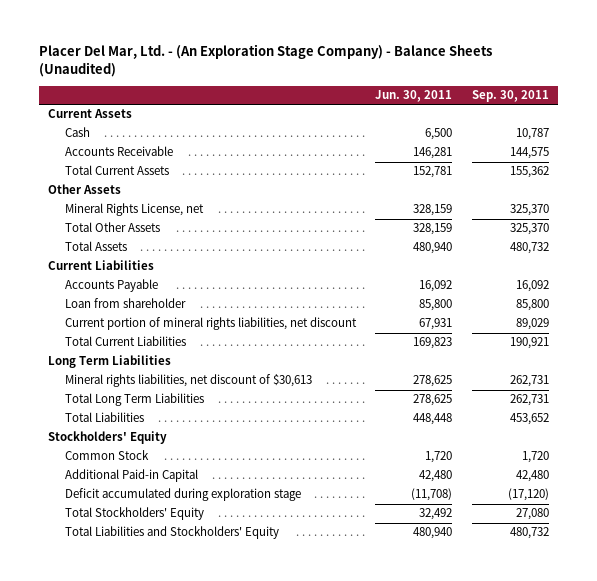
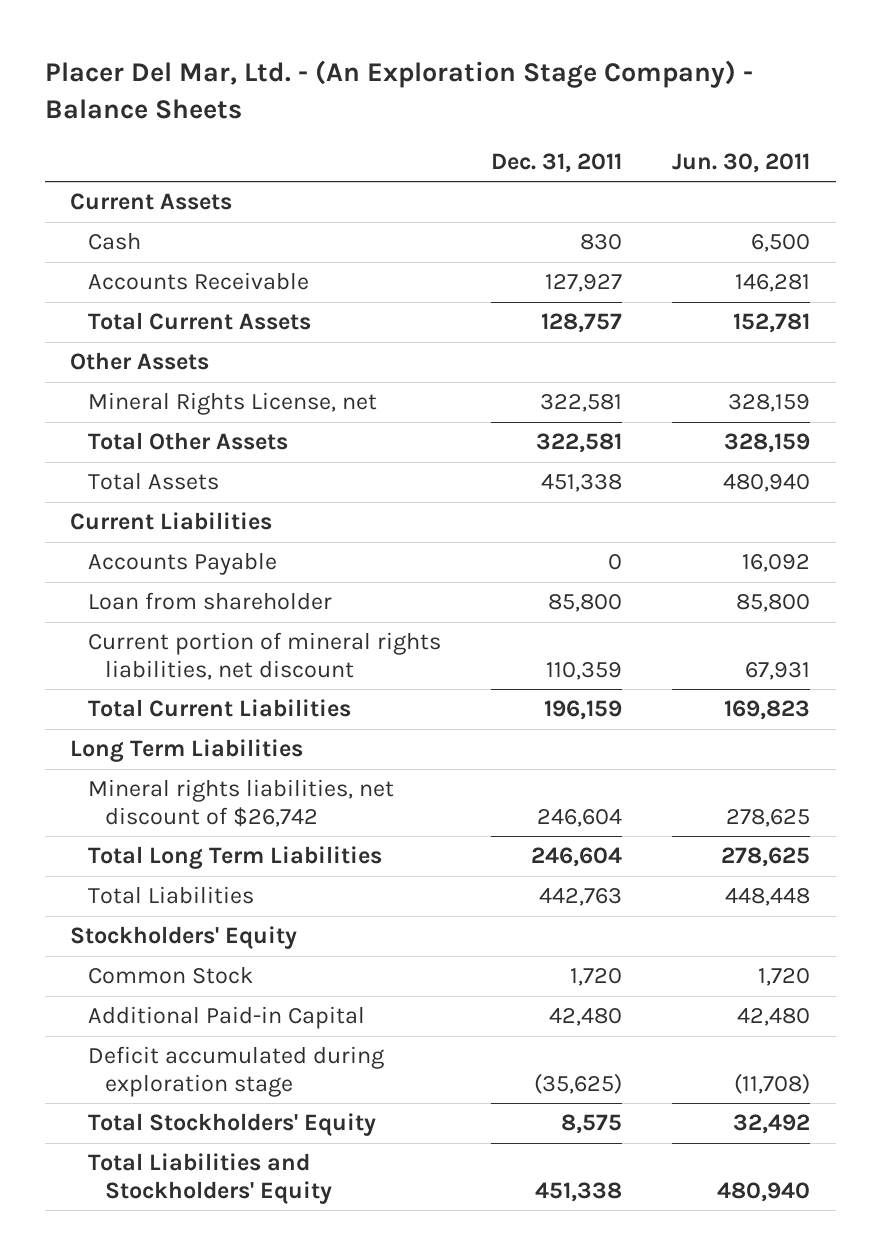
[38,44,492,78] Placer Del Mar, Ltd. - (An Exploration Stage Company) - Balance Sheets (Unaudited) -> [44,60,753,119] Placer Del Mar, Ltd. - (An Exploration Stage Company) - Balance Sheets
[471,90,549,103] Sep. 30, 2011 -> none
none -> [491,152,623,173] Dec. 31, 2011
[64,374,312,388] Mineral rights liabilities, net discount of $30,613 -> [87,779,394,827] Mineral rights liabilities, net discount of $26,742

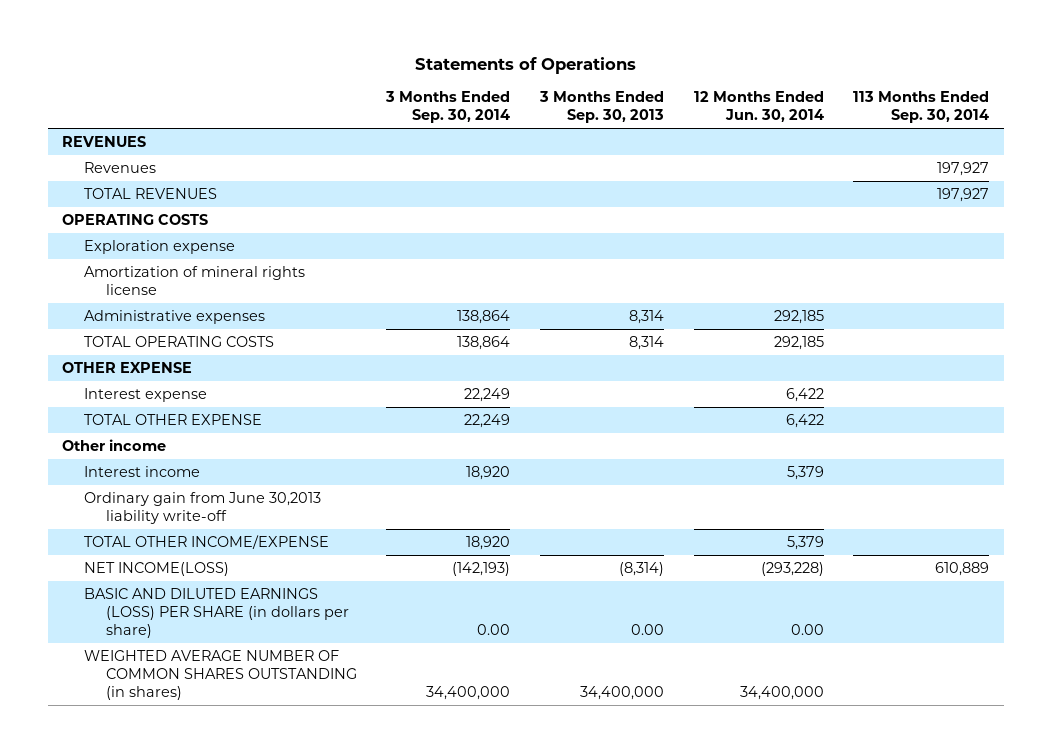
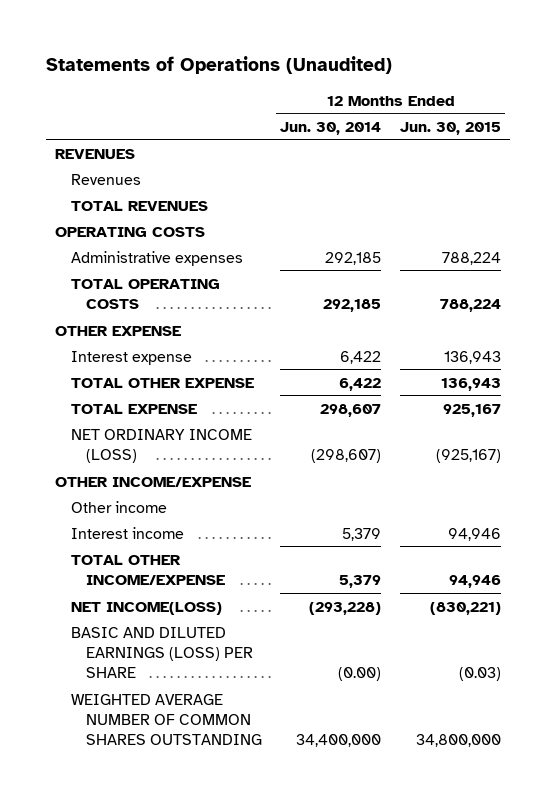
[414,56,636,74] Statements of Operations -> [45,55,392,74] Statements of Operations (Unaudited)
[385,91,511,124] 3 Months Ended Sep. 30, 2014 -> none
[539,91,665,124] 3 Months Ended Sep. 30, 2013 -> none
[853,91,990,124] 113 Months Ended Sep. 30, 2014 -> none
none -> [399,121,501,135] Jun. 30, 2015
[84,239,236,254] Exploration expense -> none
[84,265,306,296] Amortization of mineral rights license -> none
none -> [70,403,197,414] TOTAL EXPENSE
none -> [70,428,252,464] NET ORDINARY INCOME (LOSS)
none -> [55,476,252,487] OTHER INCOME/EXPENSE
[84,491,322,525] Ordinary gain from June 30,2013 liability write-off -> none
[84,587,349,639] BASIC AND DILUTED EARNINGS (LOSS) PER SHARE (in dollars per share) -> [70,626,254,679] BASIC AND DILUTED EARNINGS (LOSS) PER SHARE
[790,624,824,636] 0.00 -> [338,667,382,682] (0.00)
[84,649,357,701] WEIGHTED AVERAGE NUMBER OF COMMON SHARES OUTSTANDING (in shares) -> [70,693,263,746] WEIGHTED AVERAGE NUMBER OF COMMON SHARES OUTSTANDING

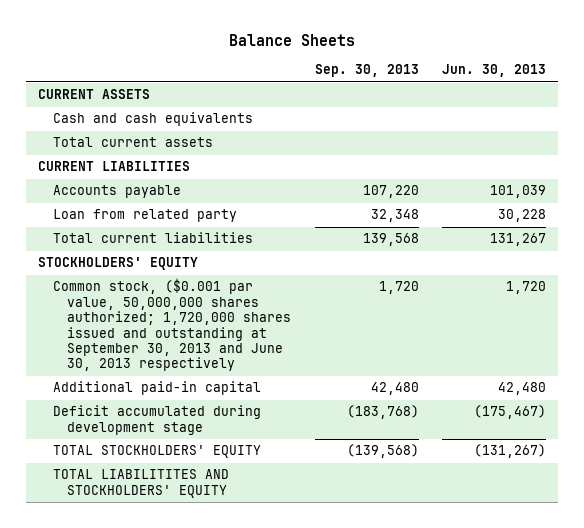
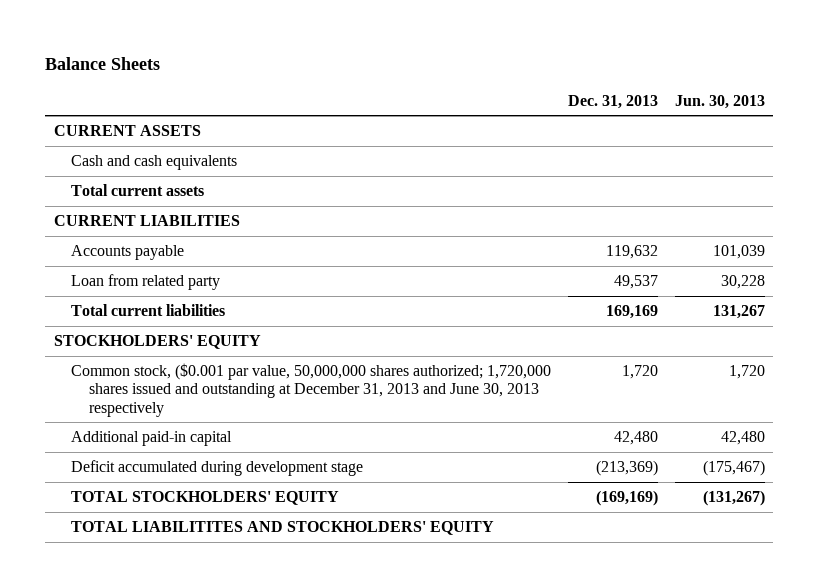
[314,64,419,78] Sep. 30, 2013 -> none
none -> [568,94,659,109] Dec. 31, 2013
[52,278,292,372] Common stock, ($0.001 par value, 50,000,000 shares authorized; 1,720,000 shares issued and outstanding at September 30, 2013 and June 30, 2013 respectively -> [71,362,552,417] Common stock, ($0.001 par value, 50,000,000 shares authorized; 1,720,000 shares issued and outstanding at December 31, 2013 and June 30, 2013 respectively

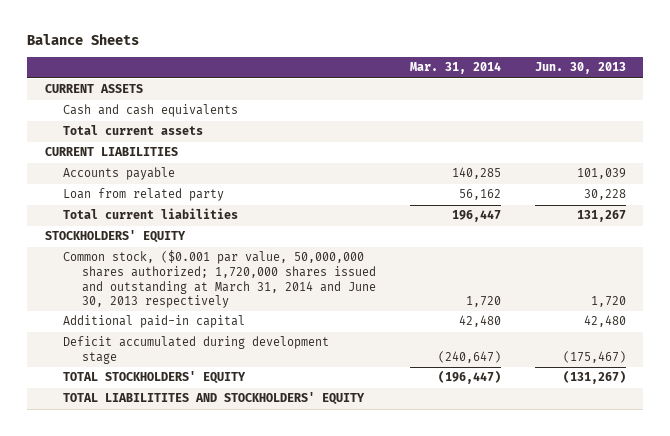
[568,94,659,109] Dec. 31, 2013 -> none
none -> [409,62,501,75] Mar. 31, 2014
[71,362,552,417] Common stock, ($0.001 par value, 50,000,000 shares authorized; 1,720,000 shares issued and outstanding at December 31, 2013 and June 30, 2013 respectively -> [63,250,376,309] Common stock, ($0.001 par value, 50,000,000 shares authorized; 1,720,000 shares issued and outstanding at March 31, 2014 and June 30, 2013 respectively

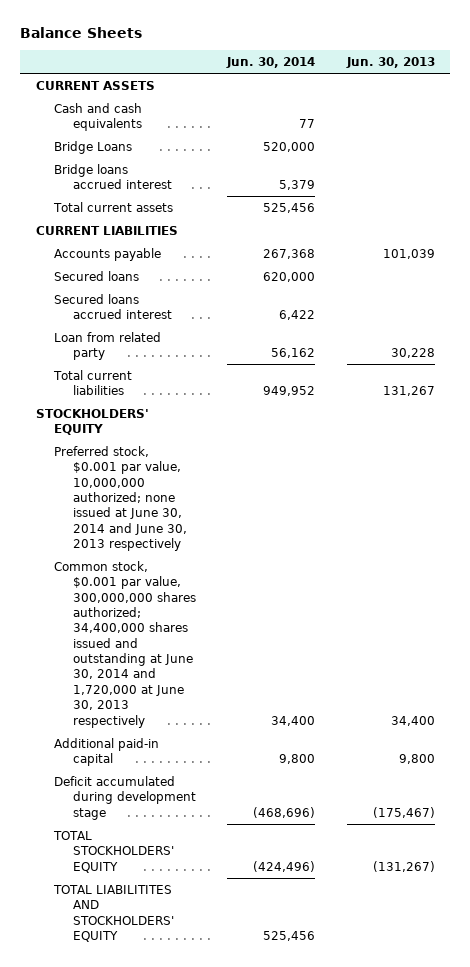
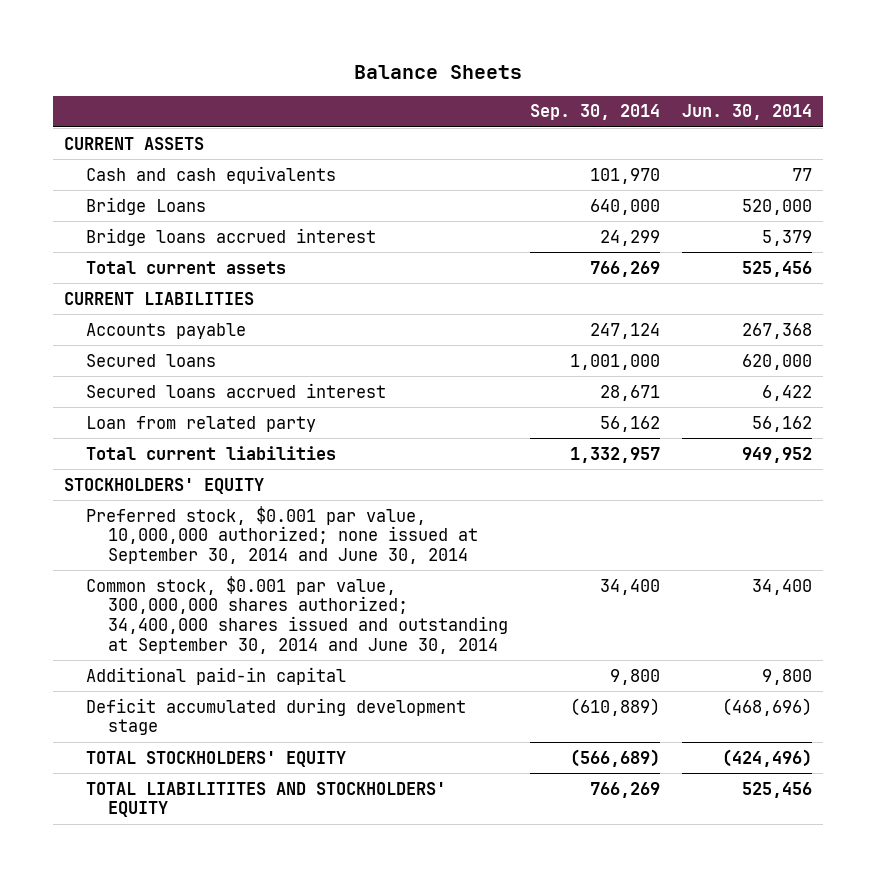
[345,57,435,69] Jun. 30, 2013 -> none
none -> [530,104,661,121] Sep. 30, 2014
[54,445,187,552] Preferred stock, $0.001 par value, 10,000,000 authorized; none issued at June 30, 2014 and June 30, 2013 respectively -> [85,505,479,565] Preferred stock, $0.001 par value, 10,000,000 authorized; none issued at September 30, 2014 and June 30, 2014
[54,560,196,728] Common stock, $0.001 par value, 300,000,000 shares authorized; 34,400,000 shares issued and outstanding at June 30, 2014 and 1,720,000 at June 30, 2013 respectively -> [85,575,509,654] Common stock, $0.001 par value, 300,000,000 shares authorized; 34,400,000 shares issued and outstanding at September 30, 2014 and June 30, 2014

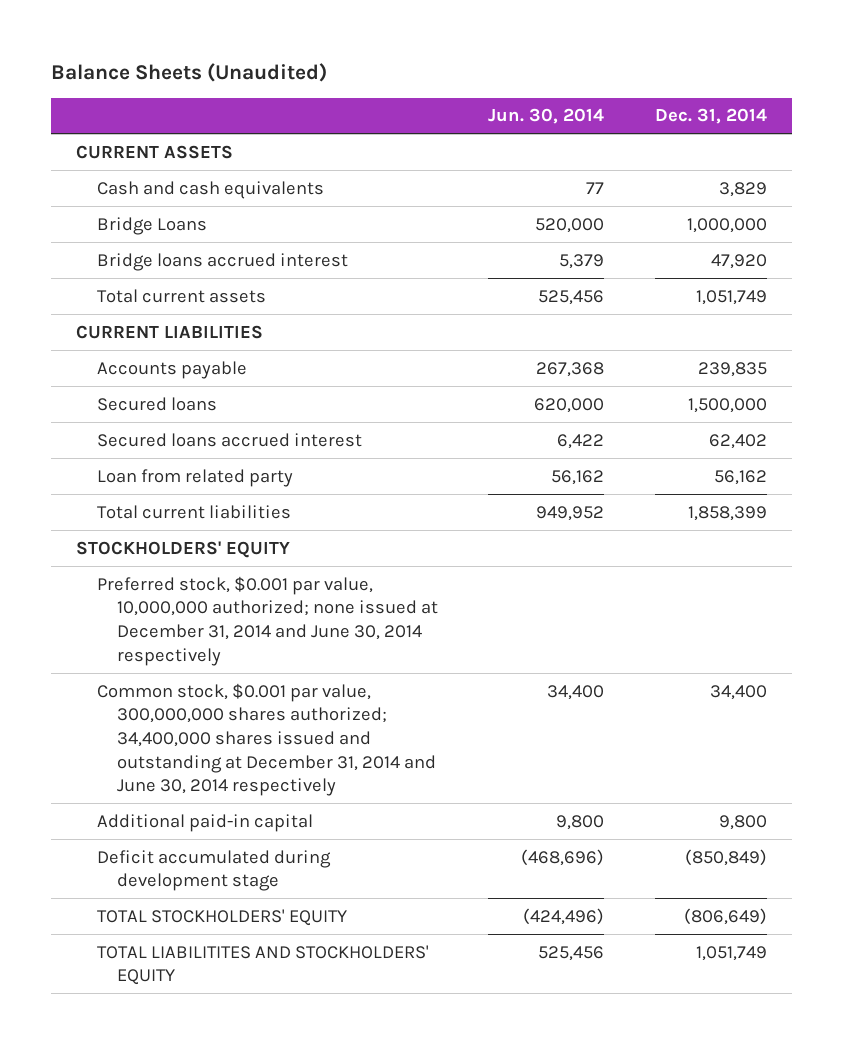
[353,64,522,79] Balance Sheets -> [50,63,327,83] Balance Sheets (Unaudited)
[530,104,661,121] Sep. 30, 2014 -> none
none -> [654,108,767,125] Dec. 31, 2014
[85,505,479,565] Preferred stock, $0.001 par value, 10,000,000 authorized; none issued at September 30, 2014 and June 30, 2014 -> [96,575,438,666] Preferred stock, $0.001 par value, 10,000,000 authorized; none issued at December 31, 2014 and June 30, 2014 respectively
[85,575,509,654] Common stock, $0.001 par value, 300,000,000 shares authorized; 34,400,000 shares issued and outstanding at September 30, 2014 and June 30, 2014 -> [96,682,436,797] Common stock, $0.001 par value, 300,000,000 shares authorized; 34,400,000 shares issued and outstanding at December 31, 2014 and June 30, 2014 respectively

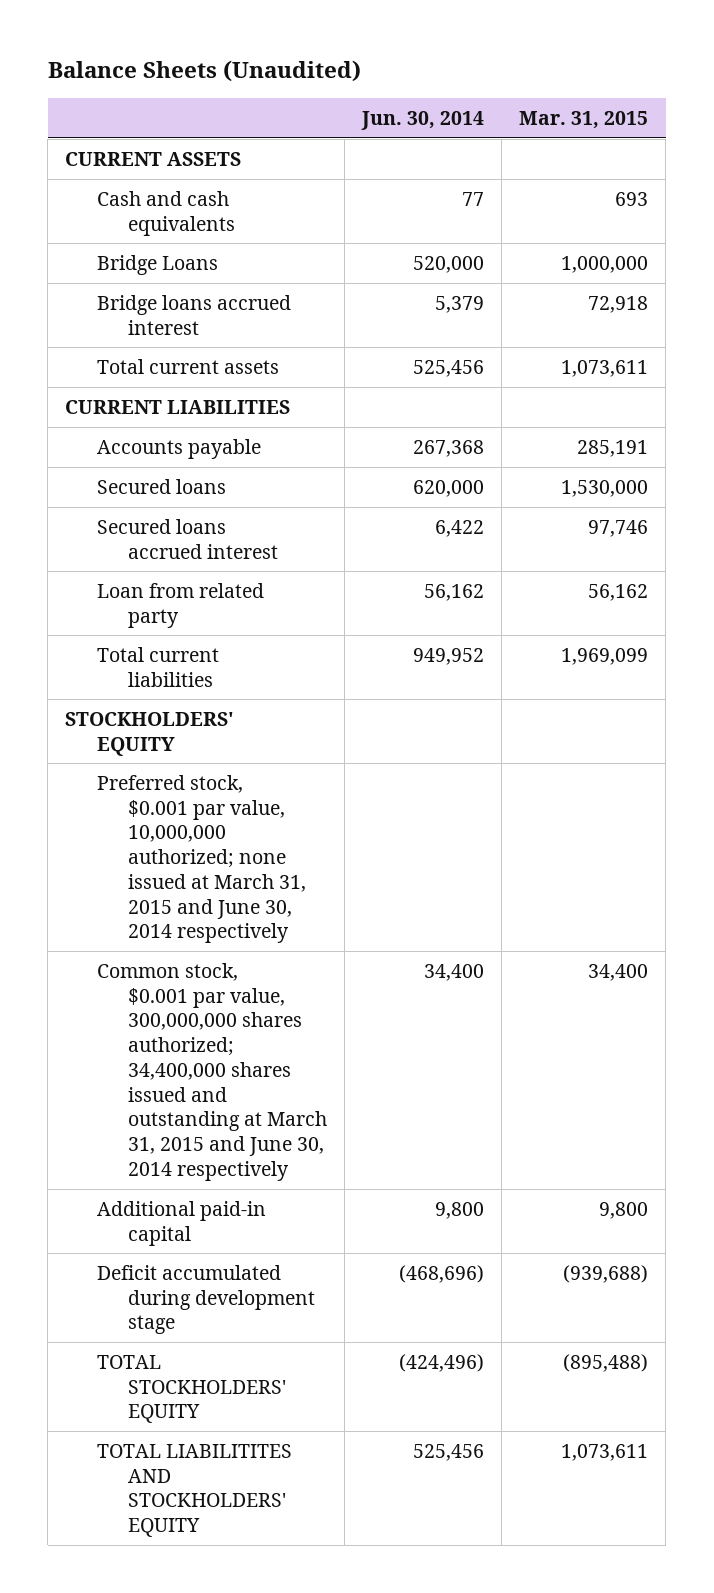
[654,108,767,125] Dec. 31, 2014 -> none
none -> [519,110,649,129] Mar. 31, 2015
[96,575,438,666] Preferred stock, $0.001 par value, 10,000,000 authorized; none issued at December 31, 2014 and June 30, 2014 respectively -> [96,774,307,944] Preferred stock, $0.001 par value, 10,000,000 authorized; none issued at March 31, 2015 and June 30, 2014 respectively
[96,682,436,797] Common stock, $0.001 par value, 300,000,000 shares authorized; 34,400,000 shares issued and outstanding at December 31, 2014 and June 30, 2014 respectively -> [96,962,328,1181] Common stock, $0.001 par value, 300,000,000 shares authorized; 34,400,000 shares issued and outstanding at March 31, 2015 and June 30, 2014 respectively

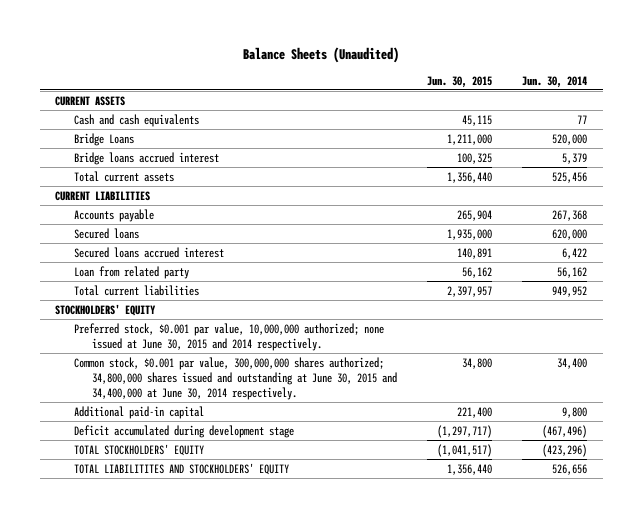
[519,110,649,129] Mar. 31, 2015 -> none
none -> [427,75,493,88] Jun. 30, 2015
[96,774,307,944] Preferred stock, $0.001 par value, 10,000,000 authorized; none issued at March 31, 2015 and June 30, 2014 respectively -> [73,322,384,351] Preferred stock, $0.001 par value, 10,000,000 authorized; none issued at June 30, 2015 and 2014 respectively.
[96,962,328,1181] Common stock, $0.001 par value, 300,000,000 shares authorized; 34,400,000 shares issued and outstanding at March 31, 2015 and June 30, 2014 respectively -> [73,356,397,400] Common stock, $0.001 par value, 300,000,000 shares authorized; 34,800,000 shares issued and outstanding at June 30, 2015 and 34,400,000 at June 30, 2014 respectively.
[399,1264,485,1283] (468,696) -> [542,424,588,438] (467,496)
[399,1353,485,1372] (424,496) -> [542,443,588,457] (423,296)
[413,1443,485,1461] 525,456 -> [552,463,588,475] 526,656

